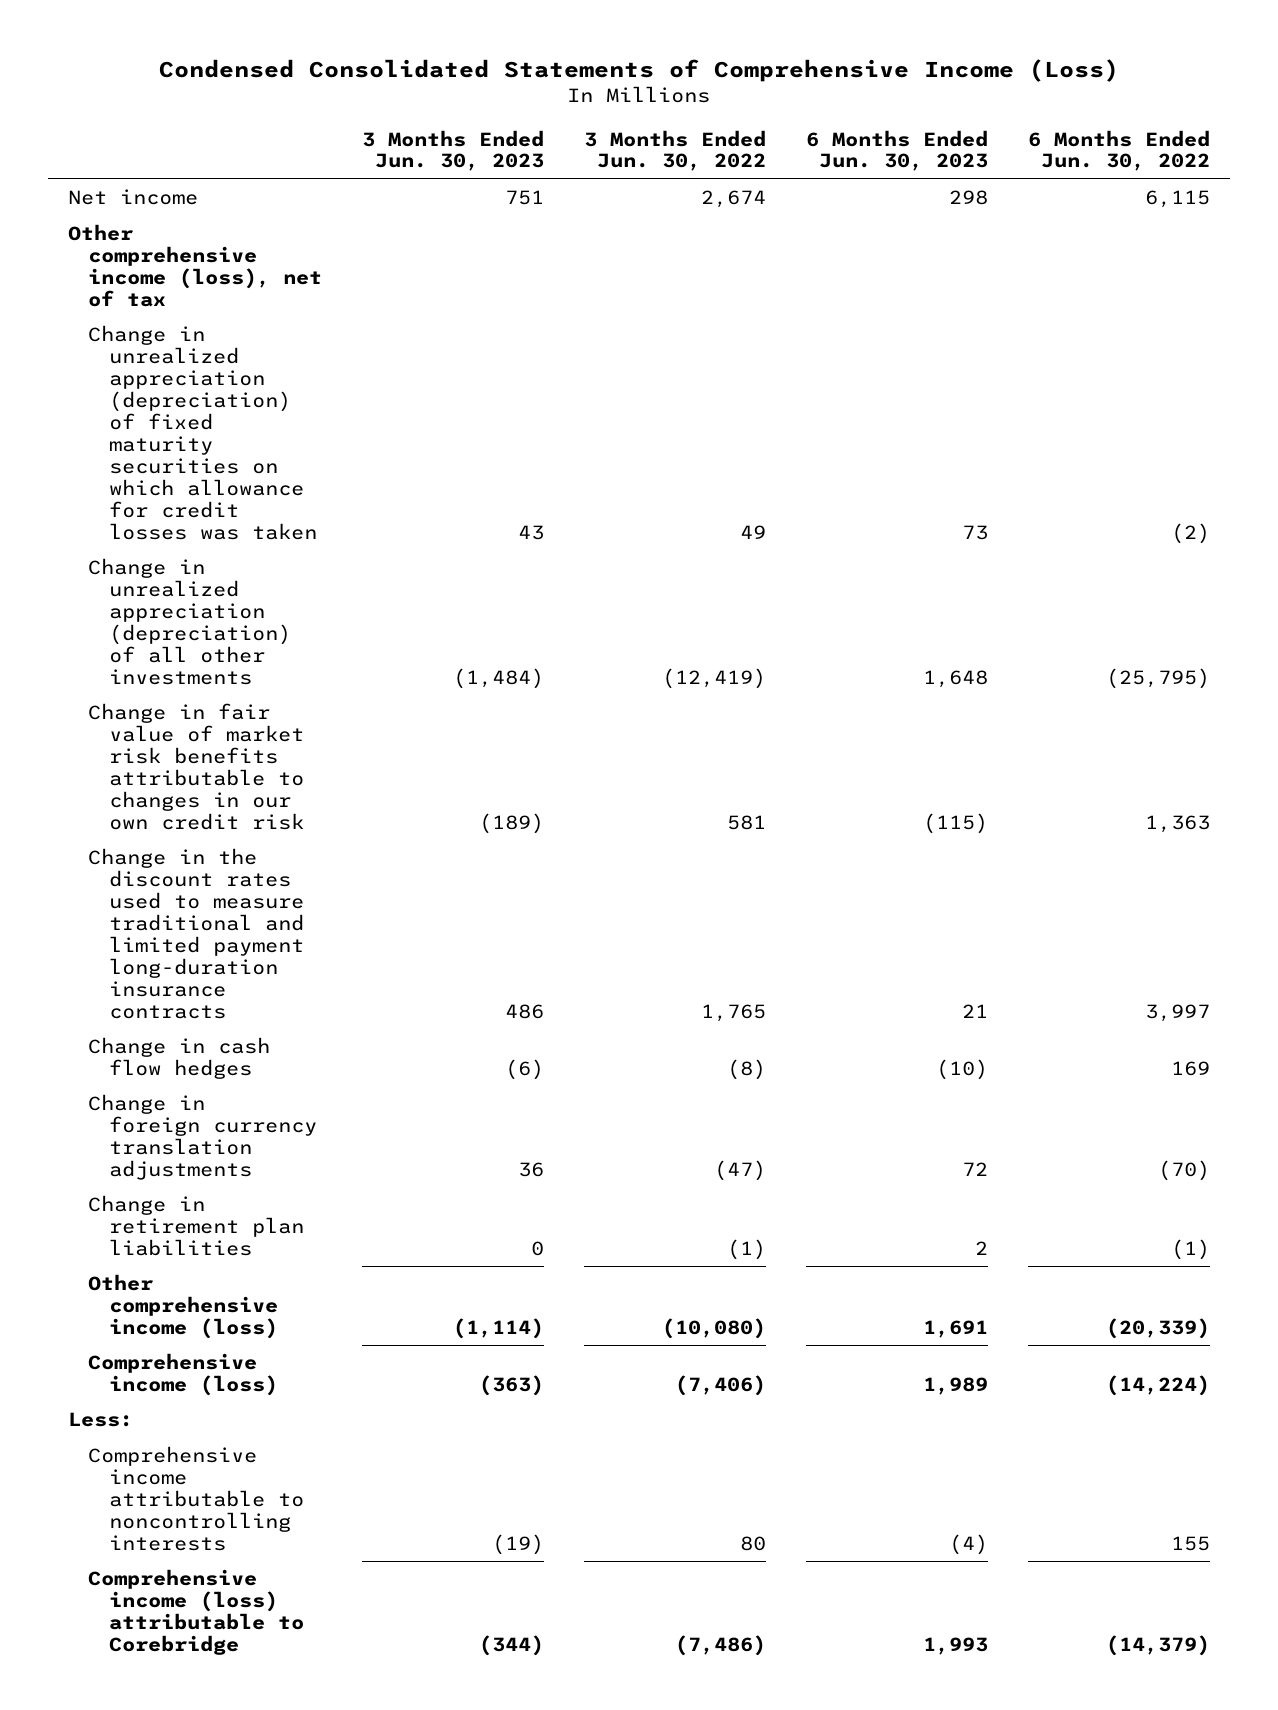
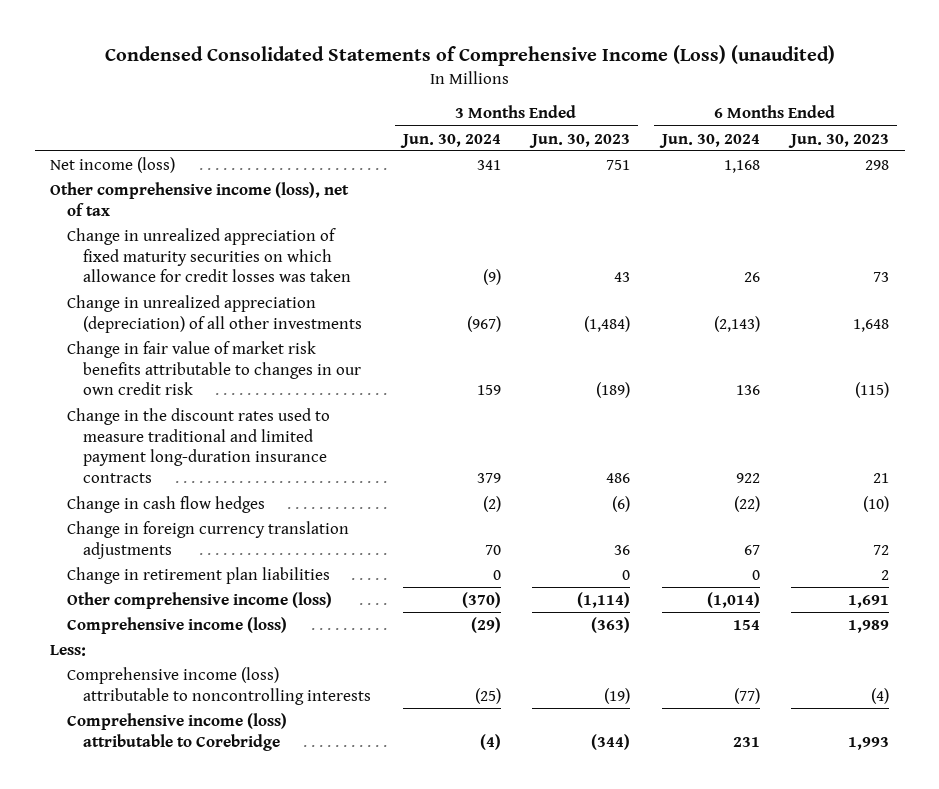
[158,58,1119,82] Condensed Consolidated Statements of Comprehensive Income (Loss) -> [104,44,835,66] Condensed Consolidated Statements of Comprehensive Income (Loss) (unaudited)
[584,129,767,172] 3 Months Ended Jun. 30, 2022 -> none
[1027,129,1210,172] 6 Months Ended Jun. 30, 2022 -> none
none -> [399,133,501,148] Jun. 30, 2024
none -> [658,133,760,148] Jun. 30, 2024
[67,189,198,206] Net income -> [50,156,176,173] Net income (loss)
[88,325,317,540] Change in unrealized appreciation (depreciation) of fixed maturity securities on which allowance for credit losses was taken -> [66,227,352,283] Change in unrealized appreciation of fixed maturity securities on which allowance for credit losses was taken
[88,1446,304,1552] Comprehensive income attributable to noncontrolling interests -> [66,666,372,705] Comprehensive income (loss) attributable to noncontrolling interests

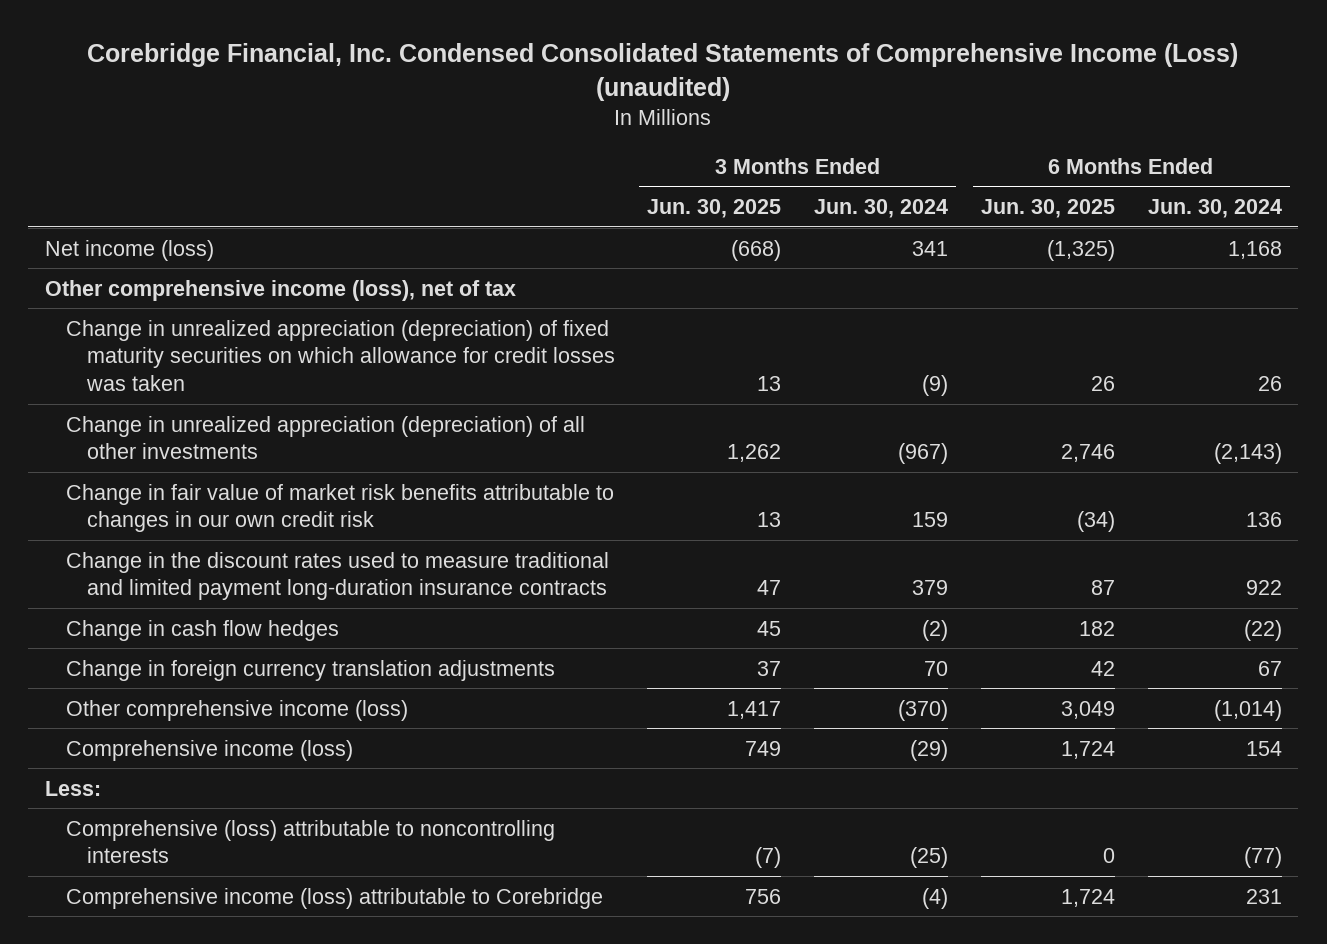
[104,44,835,66] Condensed Consolidated Statements of Comprehensive Income (Loss) (unaudited) -> [87,43,1239,101] Corebridge Financial, Inc. Condensed Consolidated Statements of Comprehensive Income (Loss) (unaudited)
[529,133,631,148] Jun. 30, 2023 -> none
[788,133,890,148] Jun. 30, 2023 -> none
none -> [647,199,782,219] Jun. 30, 2025
none -> [980,199,1115,219] Jun. 30, 2025
[66,227,352,283] Change in unrealized appreciation of fixed maturity securities on which allowance for credit losses was taken -> [65,319,615,392] Change in unrealized appreciation (depreciation) of fixed maturity securities on which allowance for credit losses was taken
[66,566,330,584] Change in retirement plan liabilities -> none
[66,666,372,705] Comprehensive income (loss) attributable to noncontrolling interests -> [65,819,555,864] Comprehensive (loss) attributable to noncontrolling interests

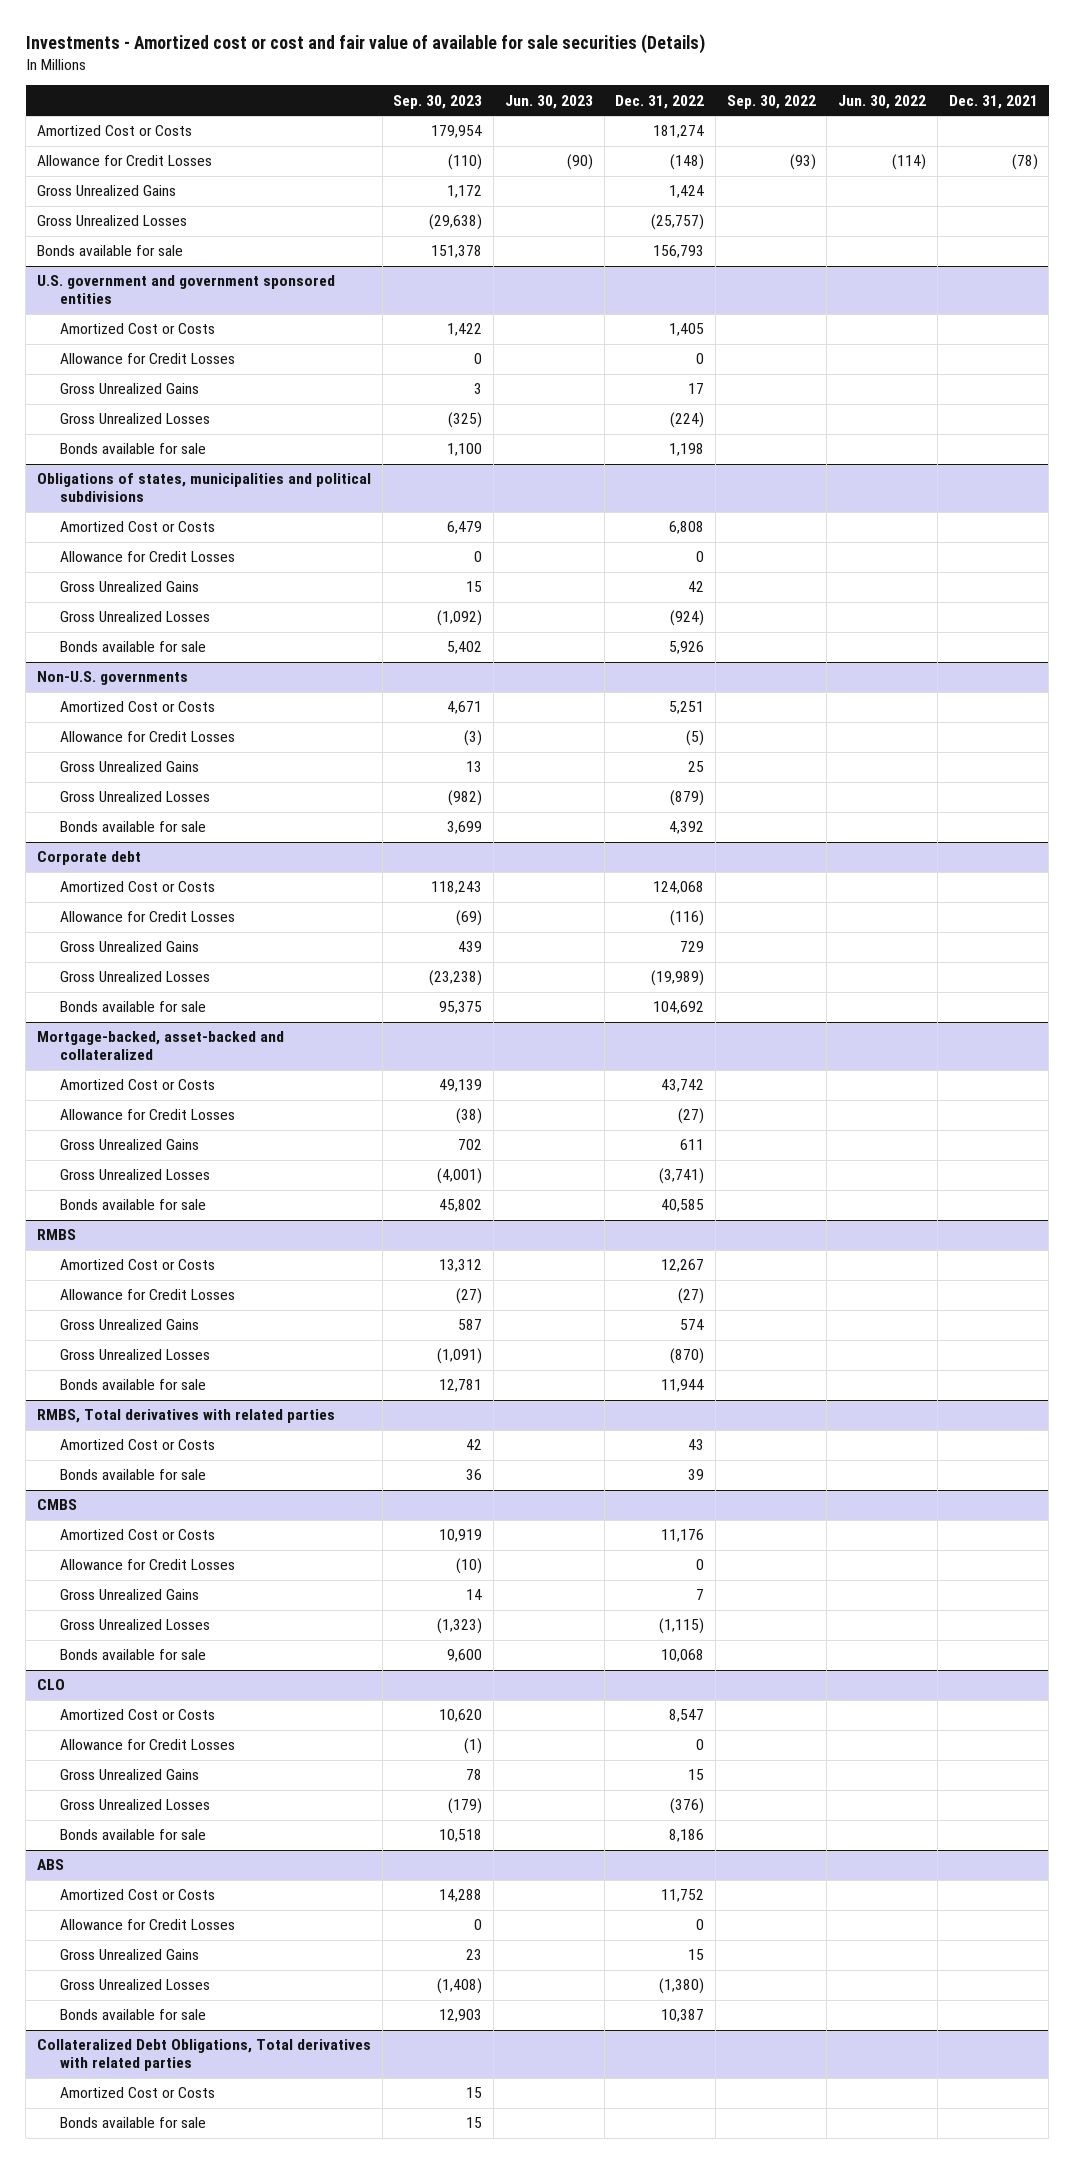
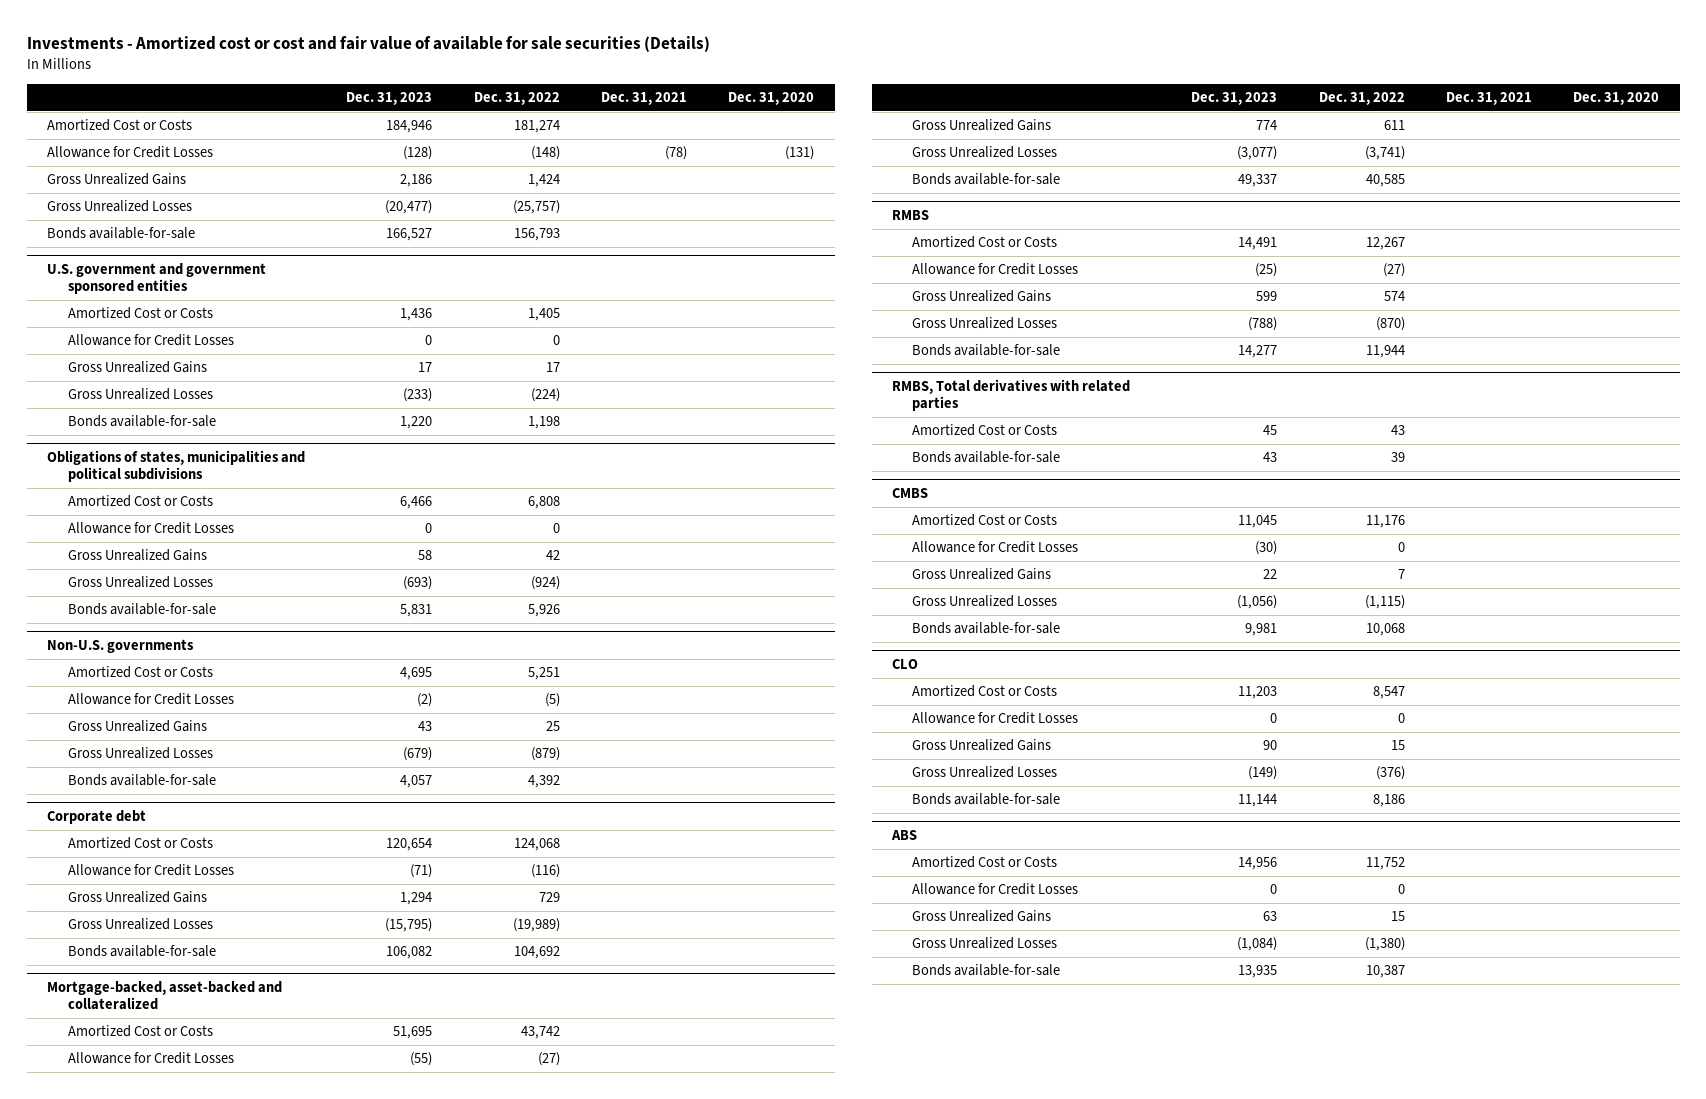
[393,94,483,109] Sep. 30, 2023 -> none
[504,94,593,109] Jun. 30, 2023 -> none
[726,94,816,109] Sep. 30, 2022 -> none
[838,94,927,109] Jun. 30, 2022 -> none
none -> [346,92,433,106] Dec. 31, 2023
none -> [728,92,815,106] Dec. 31, 2020
[36,245,183,257] Bonds available for sale -> [47,227,196,240] Bonds available-for-sale
[60,443,207,455] Bonds available for sale -> [67,415,216,428] Bonds available-for-sale
[60,641,207,653] Bonds available for sale -> [67,603,216,616] Bonds available-for-sale
[60,821,207,833] Bonds available for sale -> [67,774,216,787] Bonds available-for-sale
[60,1001,207,1013] Bonds available for sale -> [67,945,216,958] Bonds available-for-sale
[60,1199,207,1211] Bonds available for sale -> [912,173,1061,186] Bonds available-for-sale
[60,1379,207,1391] Bonds available for sale -> [912,344,1061,357] Bonds available-for-sale
[60,1469,207,1481] Bonds available for sale -> [912,451,1061,464] Bonds available-for-sale
[60,1649,207,1661] Bonds available for sale -> [912,622,1061,635] Bonds available-for-sale
[60,1829,207,1841] Bonds available for sale -> [912,793,1061,806] Bonds available-for-sale
[36,2039,371,2072] Collateralized Debt Obligations, Total derivatives with related parties -> none
[60,2087,216,2099] Amortized Cost or Costs -> none
[60,2117,207,2129] Bonds available for sale -> none
[60,2009,207,2021] Bonds available for sale -> [912,964,1061,977] Bonds available-for-sale

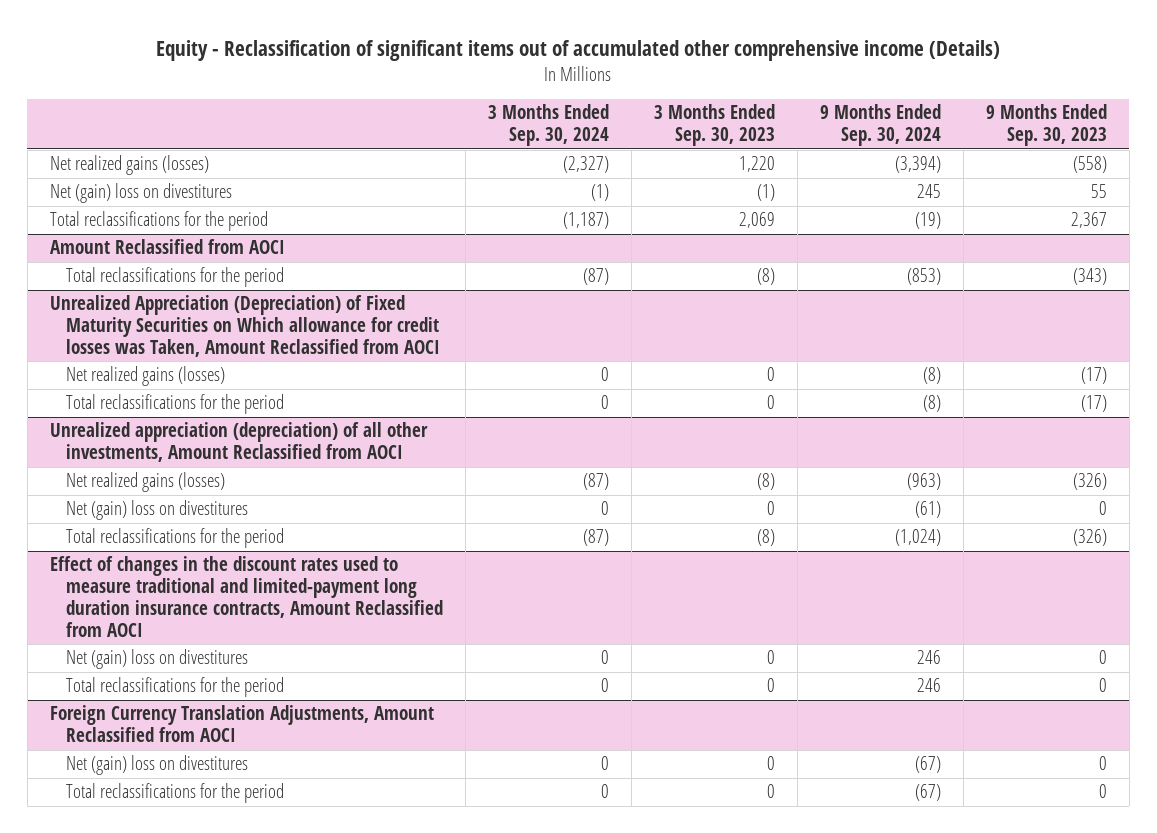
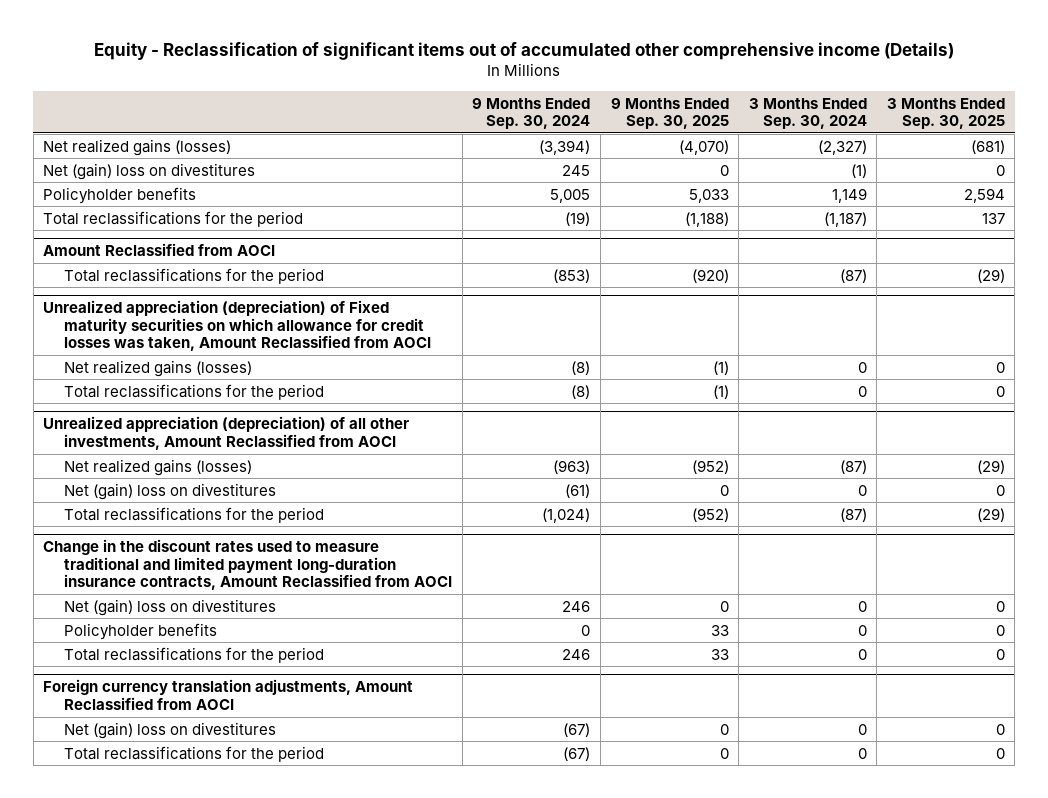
[653,104,775,147] 3 Months Ended Sep. 30, 2023 -> none
[985,104,1107,147] 9 Months Ended Sep. 30, 2023 -> none
none -> [610,97,729,130] 9 Months Ended Sep. 30, 2025
none -> [886,97,1005,130] 3 Months Ended Sep. 30, 2025
none -> [43,186,197,204] Policyholder benefits
[49,295,440,357] Unrealized Appreciation (Depreciation) of Fixed Maturity Securities on Which allowance for credit losses was Taken, Amount Reclassified from AOCI -> [43,300,432,352] Unrealized appreciation (depreciation) of Fixed maturity securities on which allowance for credit losses was taken, Amount Reclassified from AOCI
[49,556,443,637] Effect of changes in the discount rates used to measure traditional and limited-payment long duration insurance contracts, Amount Reclassified from AOCI -> [43,539,453,591] Change in the discount rates used to measure traditional and limited payment long-duration insurance contracts, Amount Reclassified from AOCI
none -> [64,622,218,640] Policyholder benefits
[49,705,434,743] Foreign Currency Translation Adjustments, Amount Reclassified from AOCI -> [43,679,414,710] Foreign currency translation adjustments, Amount Reclassified from AOCI

